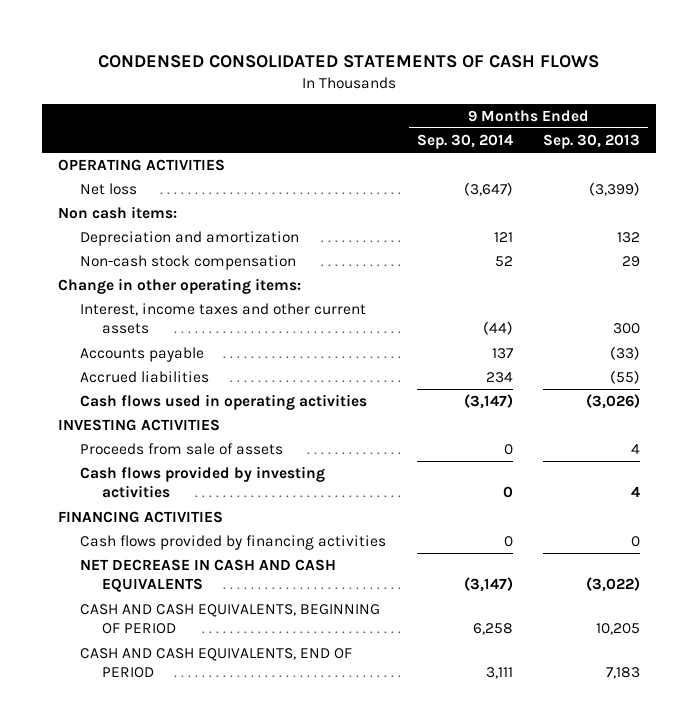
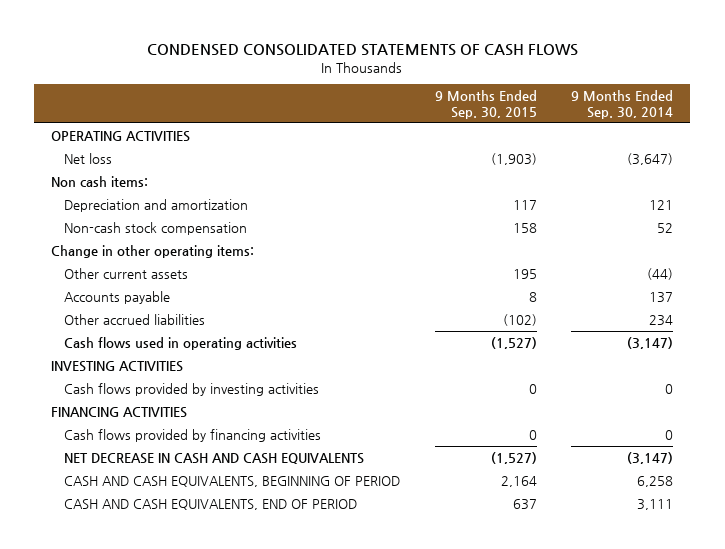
[543,134,641,150] Sep. 30, 2013 -> none
none -> [434,90,537,119] 9 Months Ended Sep. 30, 2015
[80,303,367,335] Interest, income taxes and other current assets -> none
none -> [64,267,189,279] Other current assets
[80,371,210,384] Accrued liabilities -> [64,313,206,325] Other accrued liabilities
[80,443,284,456] Proceeds from sale of assets -> none

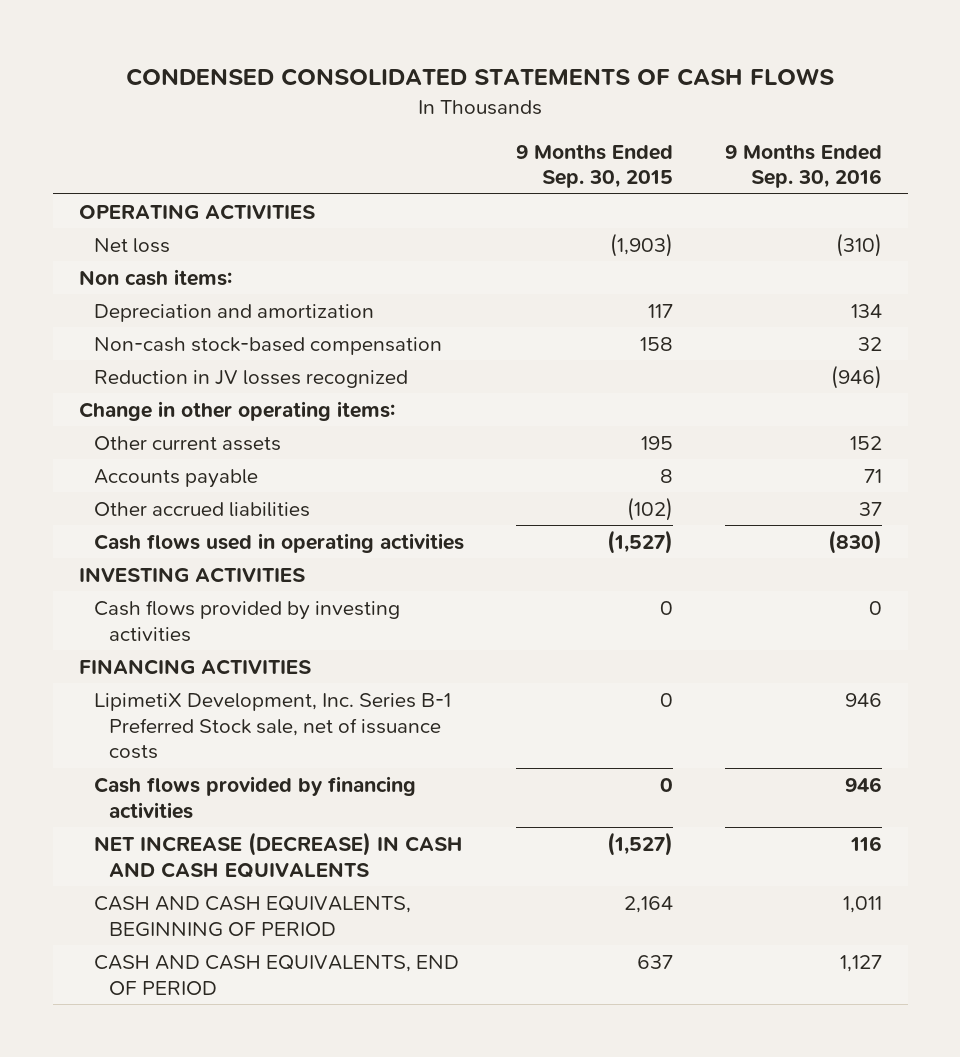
[571,90,674,119] 9 Months Ended Sep. 30, 2014 -> none
none -> [724,143,882,189] 9 Months Ended Sep. 30, 2016
[64,221,248,235] Non-cash stock compensation -> [93,336,442,355] Non-cash stock-based compensation
none -> [93,369,408,388] Reduction in JV losses recognized
none -> [93,692,451,760] LipimetiX Development, Inc. Series B-1 Preferred Stock sale, net of issuance costs
[64,452,365,464] NET DECREASE IN CASH AND CASH EQUIVALENTS -> [93,831,463,878] NET INCREASE (DECREASE) IN CASH AND CASH EQUIVALENTS

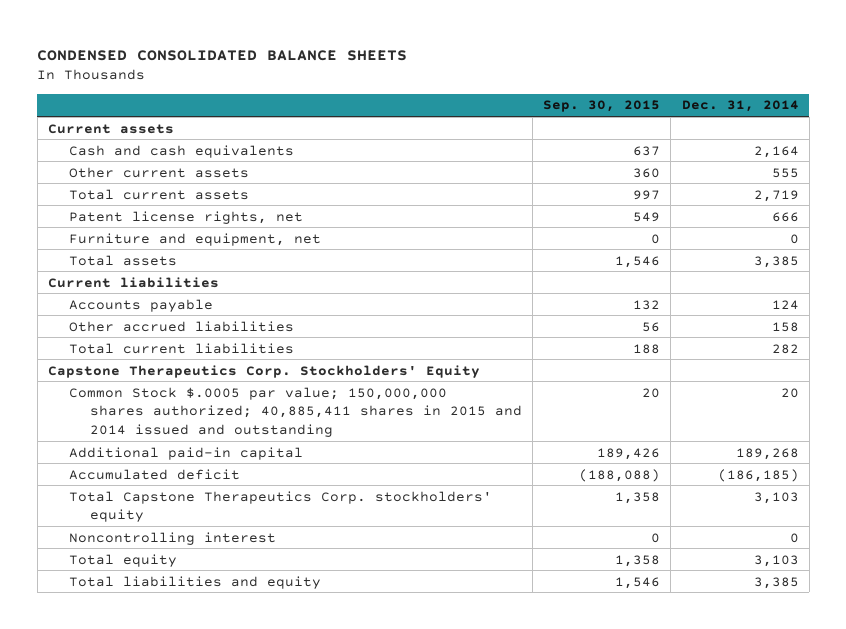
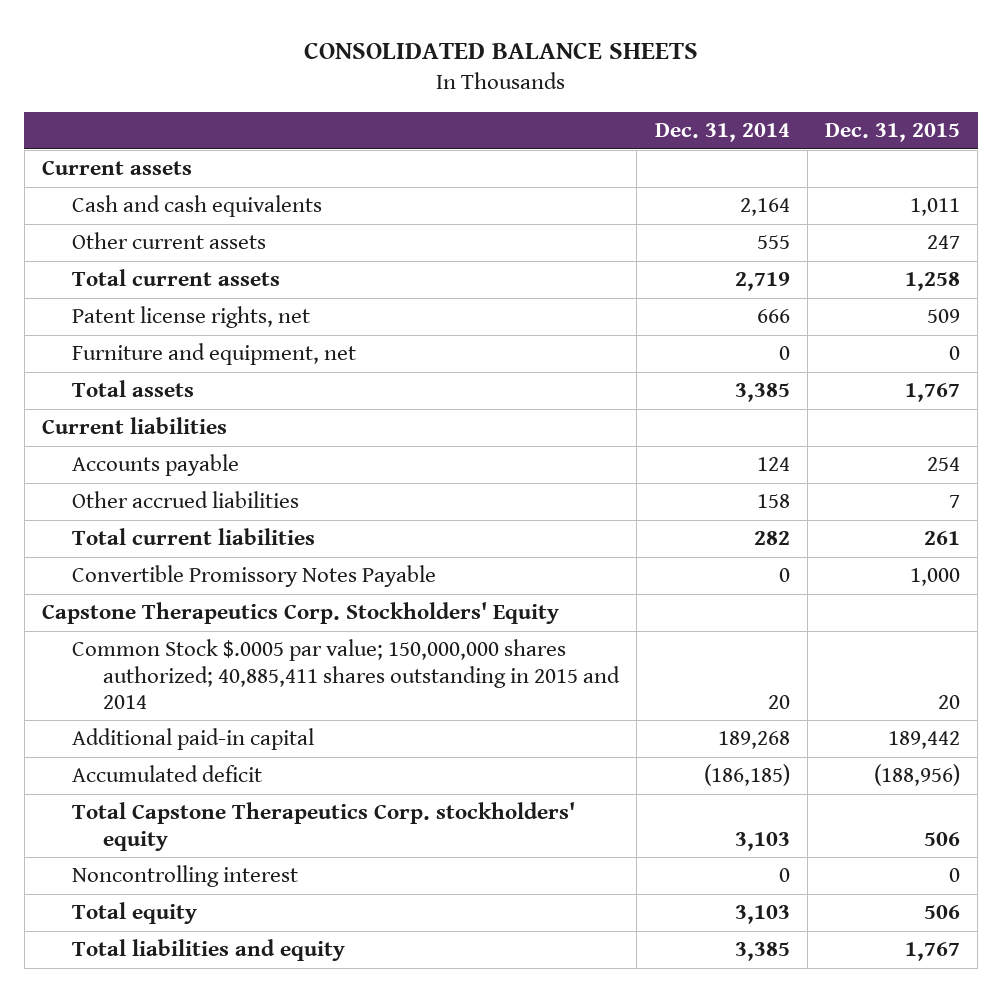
[37,49,408,61] CONDENSED CONSOLIDATED BALANCE SHEETS -> [303,41,698,59] CONSOLIDATED BALANCE SHEETS
[543,100,661,113] Sep. 30, 2015 -> none
none -> [825,122,961,142] Dec. 31, 2015
none -> [72,565,437,588] Convertible Promissory Notes Payable
[68,386,522,437] Common Stock $.0005 par value; 150,000,000 shares authorized; 40,885,411 shares in 2015 and 2014 issued and outstanding -> [72,639,621,709] Common Stock $.0005 par value; 150,000,000 shares authorized; 40,885,411 shares outstanding in 2015 and 2014

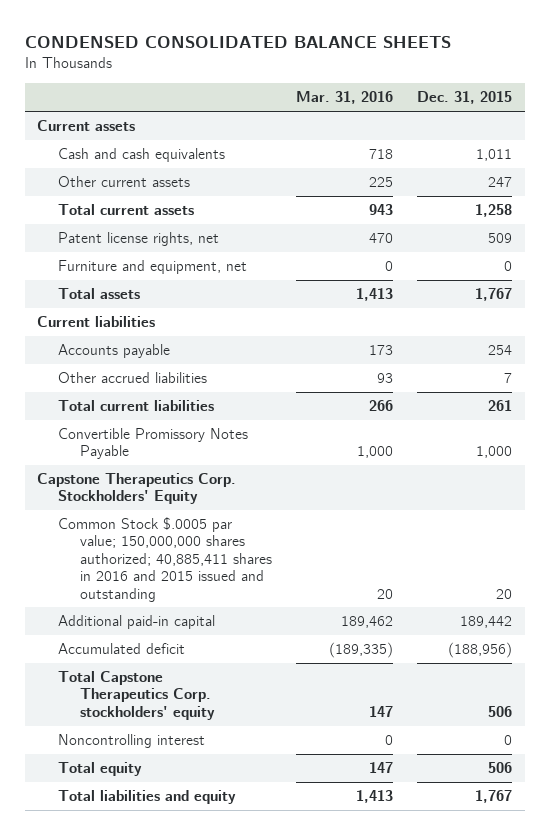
[303,41,698,59] CONSOLIDATED BALANCE SHEETS -> [24,36,451,49] CONDENSED CONSOLIDATED BALANCE SHEETS
[654,122,790,142] Dec. 31, 2014 -> none
none -> [296,91,394,105] Mar. 31, 2016
[72,639,621,709] Common Stock $.0005 par value; 150,000,000 shares authorized; 40,885,411 shares outstanding in 2015 and 2014 -> [58,517,272,602] Common Stock $.0005 par value; 150,000,000 shares authorized; 40,885,411 shares in 2016 and 2015 issued and outstanding

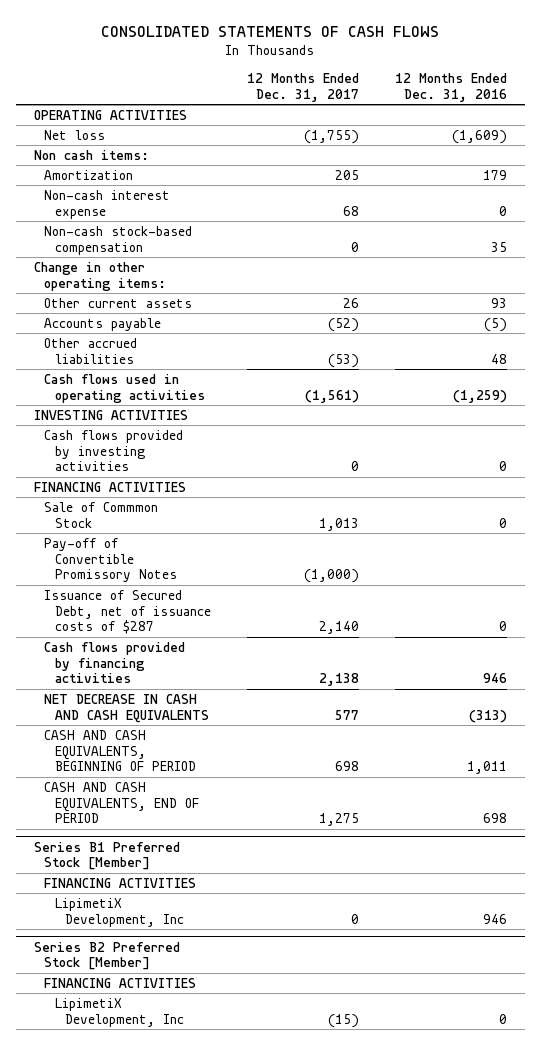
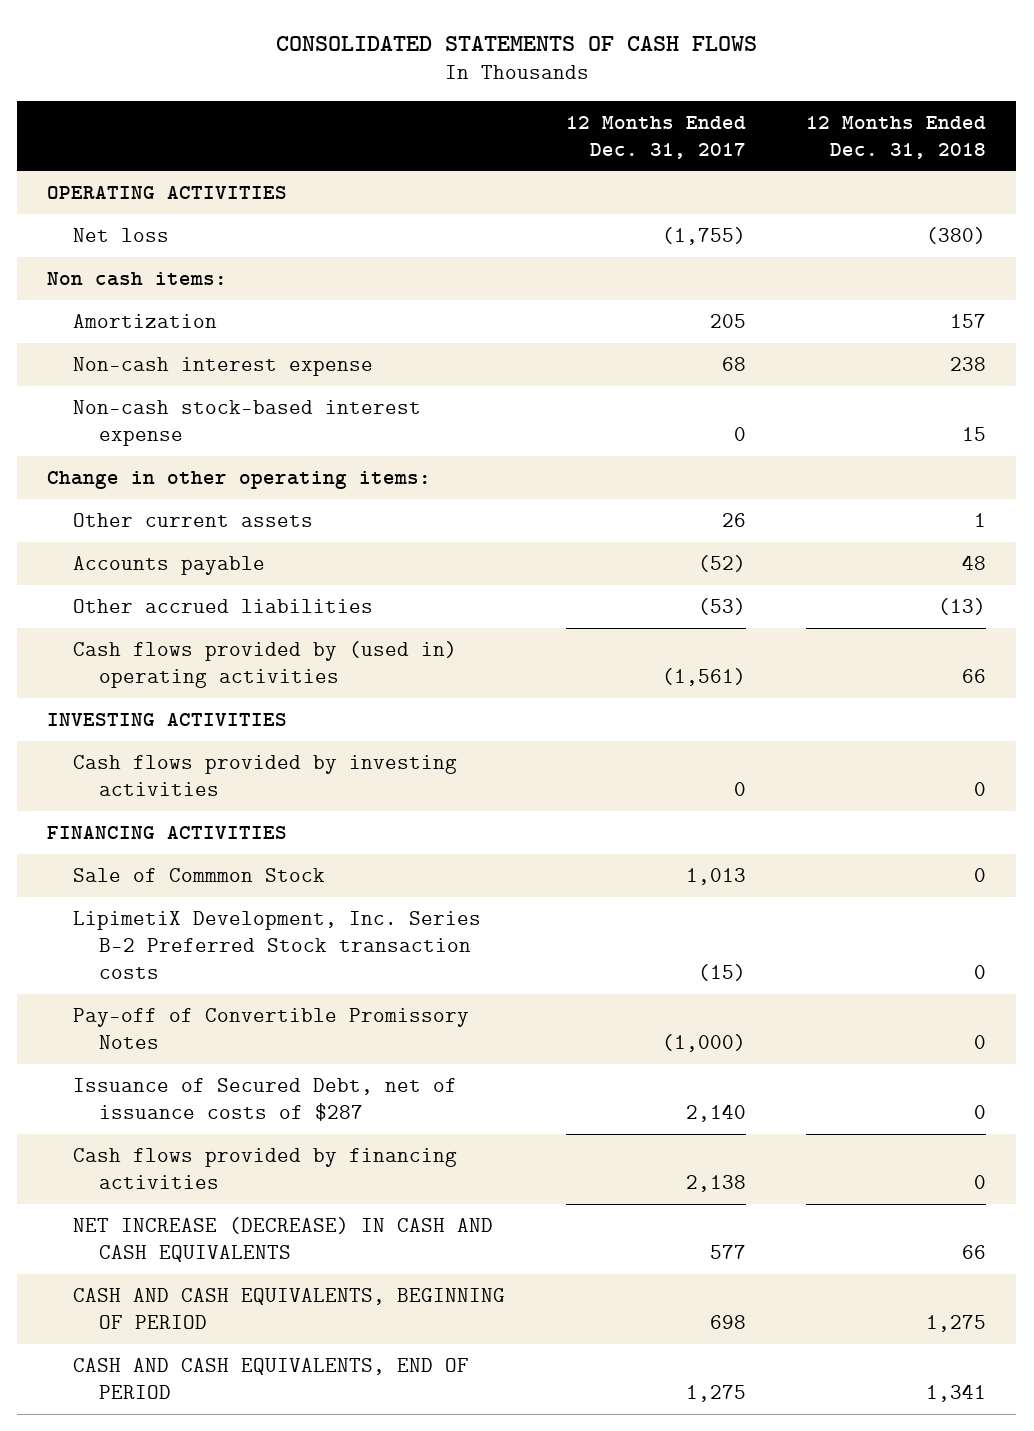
[394,72,507,102] 12 Months Ended Dec. 31, 2016 -> none
none -> [806,115,987,159] 12 Months Ended Dec. 31, 2018
[44,225,193,255] Non-cash stock-based compensation -> [73,399,422,446] Non-cash stock-based interest expense
[44,373,205,403] Cash flows used in operating activities -> [73,640,458,688] Cash flows provided by (used in) operating activities
none -> [73,910,482,979] LipimetiX Development, Inc. Series B-2 Preferred Stock transaction costs
[44,693,209,723] NET DECREASE IN CASH AND CASH EQUIVALENTS -> [73,1216,494,1262] NET INCREASE (DECREASE) IN CASH AND CASH EQUIVALENTS
[33,841,180,871] Series B1 Preferred Stock [Member] -> none
[44,877,197,888] FINANCING ACTIVITIES -> none
[54,897,185,927] LipimetiX Development, Inc -> none
[33,941,180,971] Series B2 Preferred Stock [Member] -> none
[44,977,197,988] FINANCING ACTIVITIES -> none
[54,997,185,1027] LipimetiX Development, Inc -> none

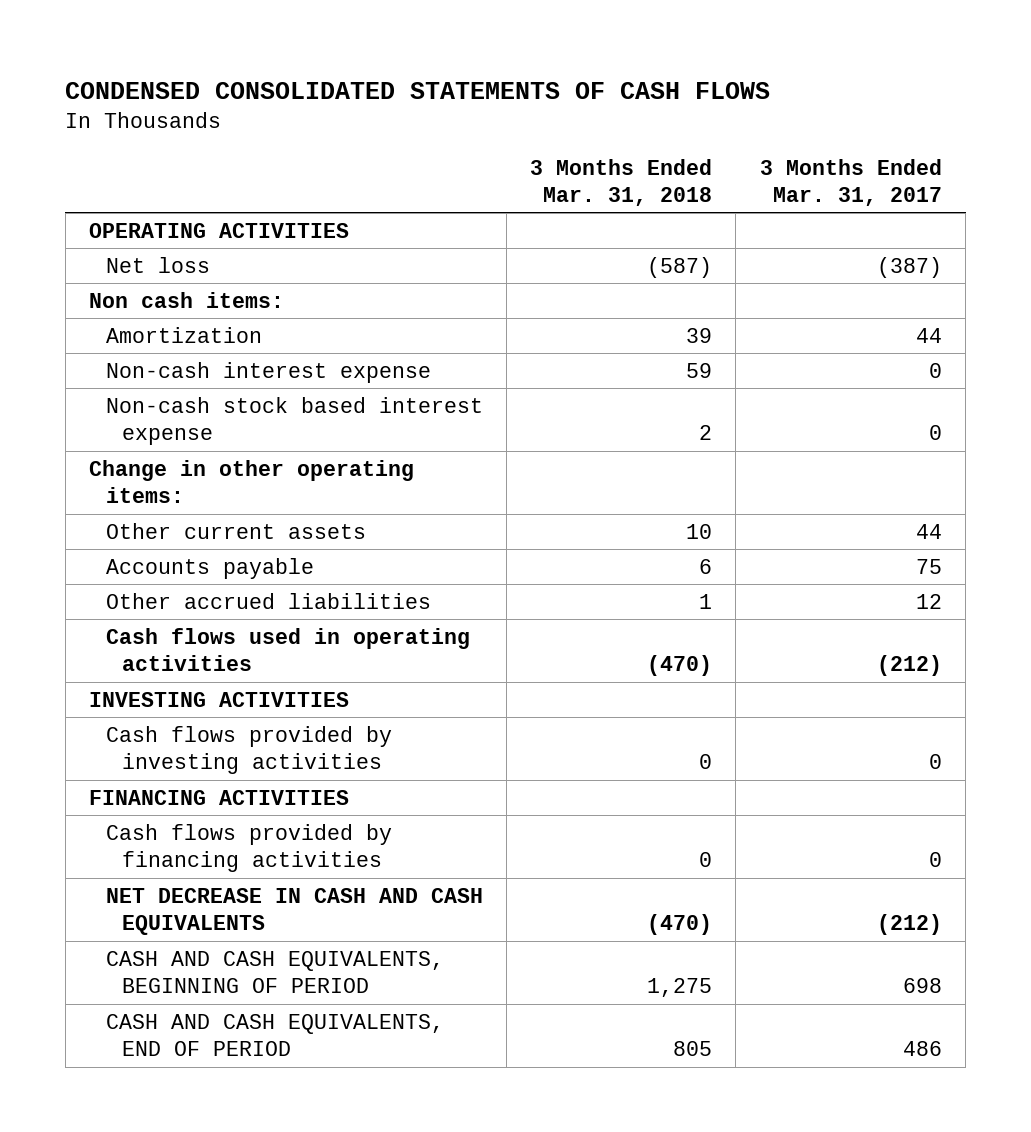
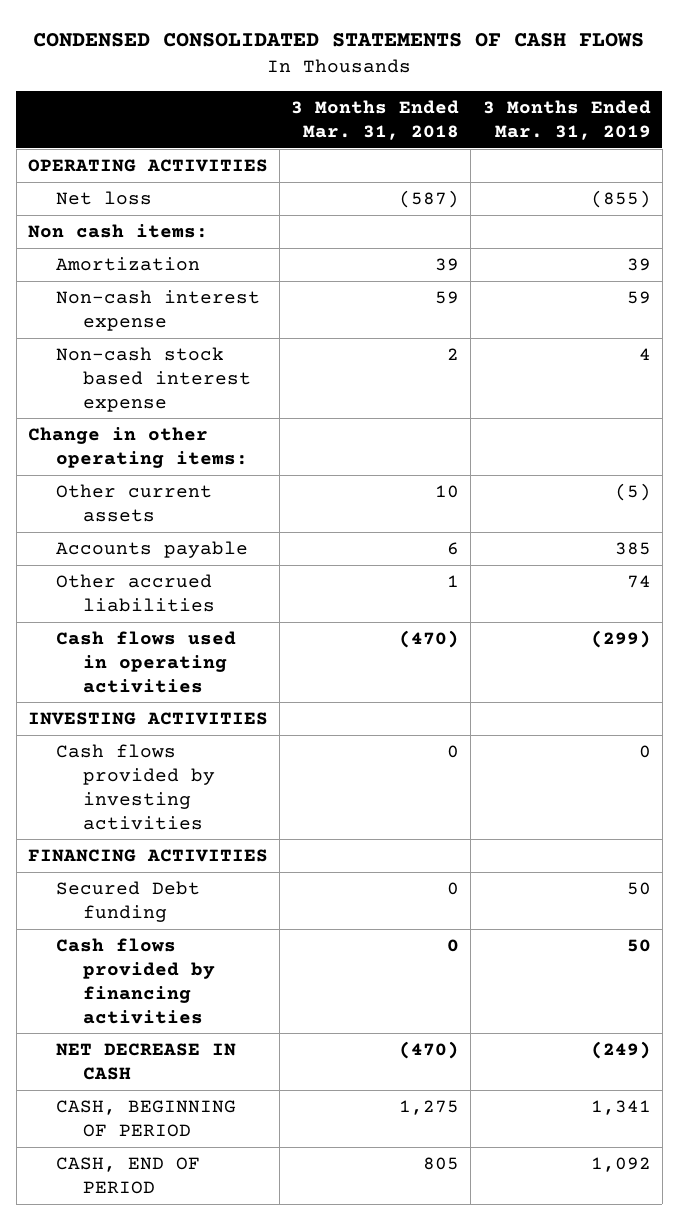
[759,158,942,206] 3 Months Ended Mar. 31, 2017 -> none
none -> [482,100,651,141] 3 Months Ended Mar. 31, 2019
none -> [55,880,200,922] Secured Debt funding
[105,887,483,936] NET DECREASE IN CASH AND CASH EQUIVALENTS -> [55,1042,236,1080] NET DECREASE IN CASH
[105,950,444,994] CASH AND CASH EQUIVALENTS, BEGINNING OF PERIOD -> [55,1099,236,1137] CASH, BEGINNING OF PERIOD
[105,1013,444,1057] CASH AND CASH EQUIVALENTS, END OF PERIOD -> [55,1156,200,1194] CASH, END OF PERIOD

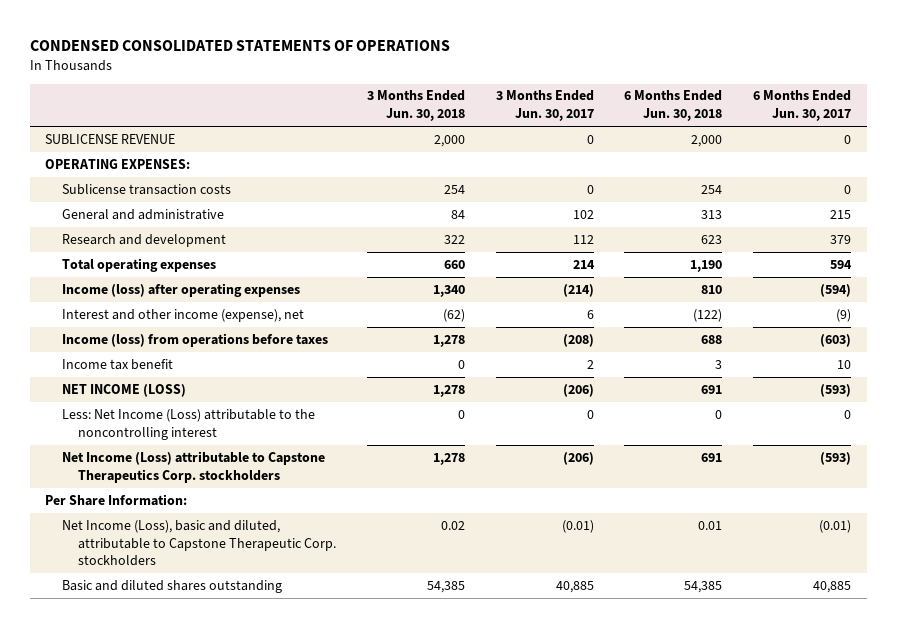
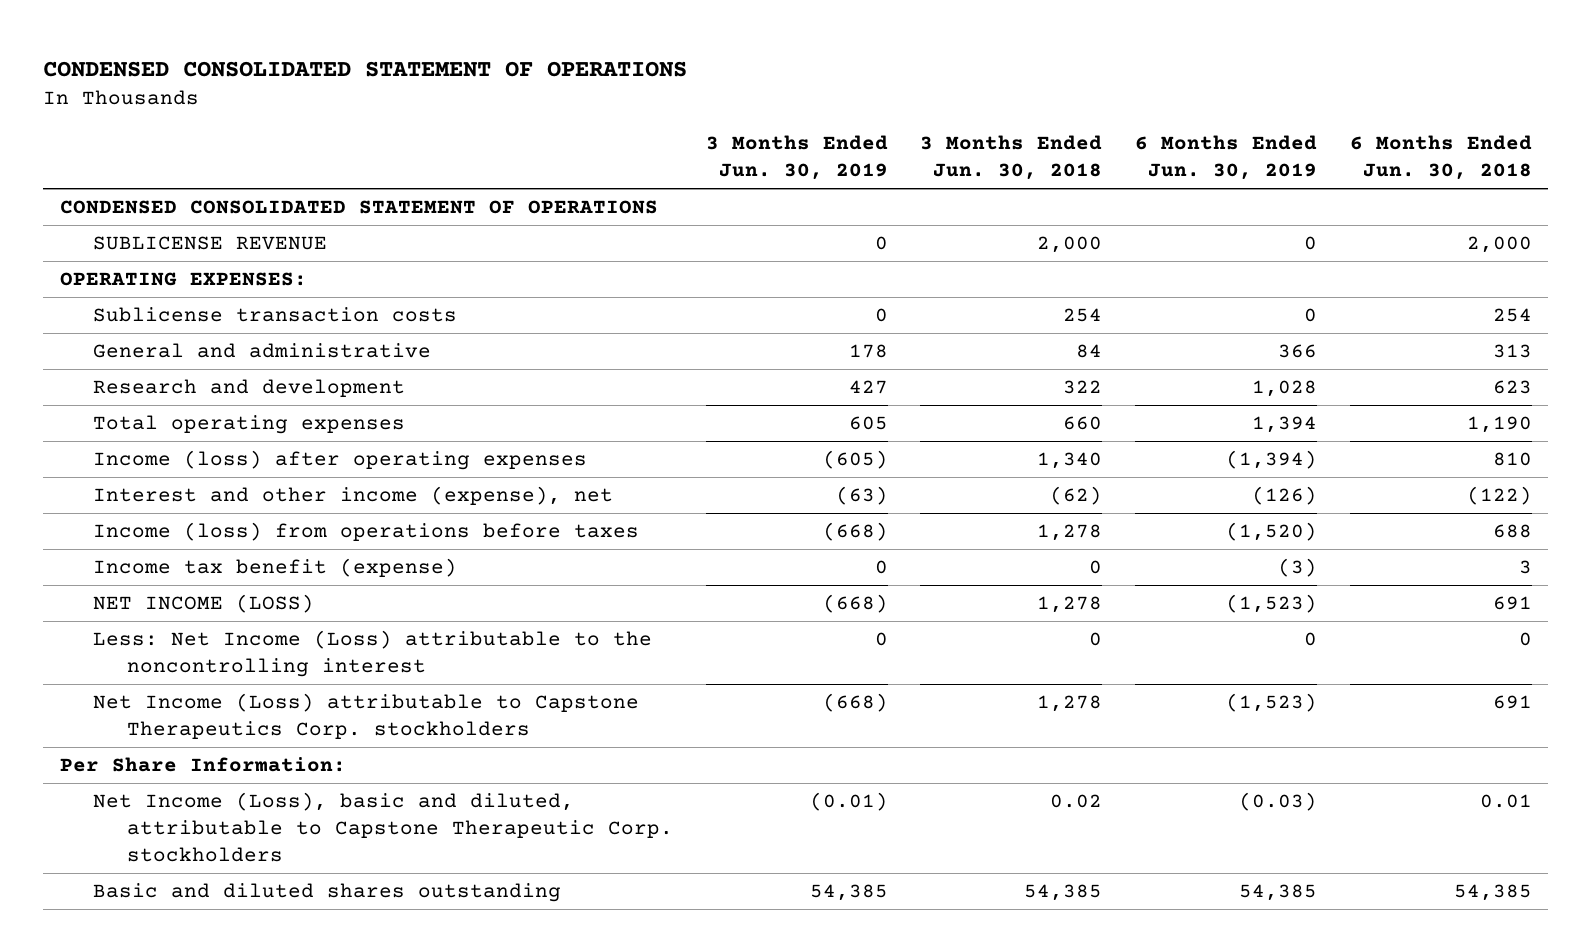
[29,40,450,52] CONDENSED CONSOLIDATED STATEMENTS OF OPERATIONS -> [43,60,688,77] CONDENSED CONSOLIDATED STATEMENT OF OPERATIONS
[495,90,594,122] 3 Months Ended Jun. 30, 2017 -> none
[753,90,852,122] 6 Months Ended Jun. 30, 2017 -> none
none -> [705,135,888,181] 3 Months Ended Jun. 30, 2019
none -> [1135,135,1318,181] 6 Months Ended Jun. 30, 2019
none -> [59,200,658,215] CONDENSED CONSOLIDATED STATEMENT OF OPERATIONS
[61,358,173,370] Income tax benefit -> [93,558,458,578] Income tax benefit (expense)

